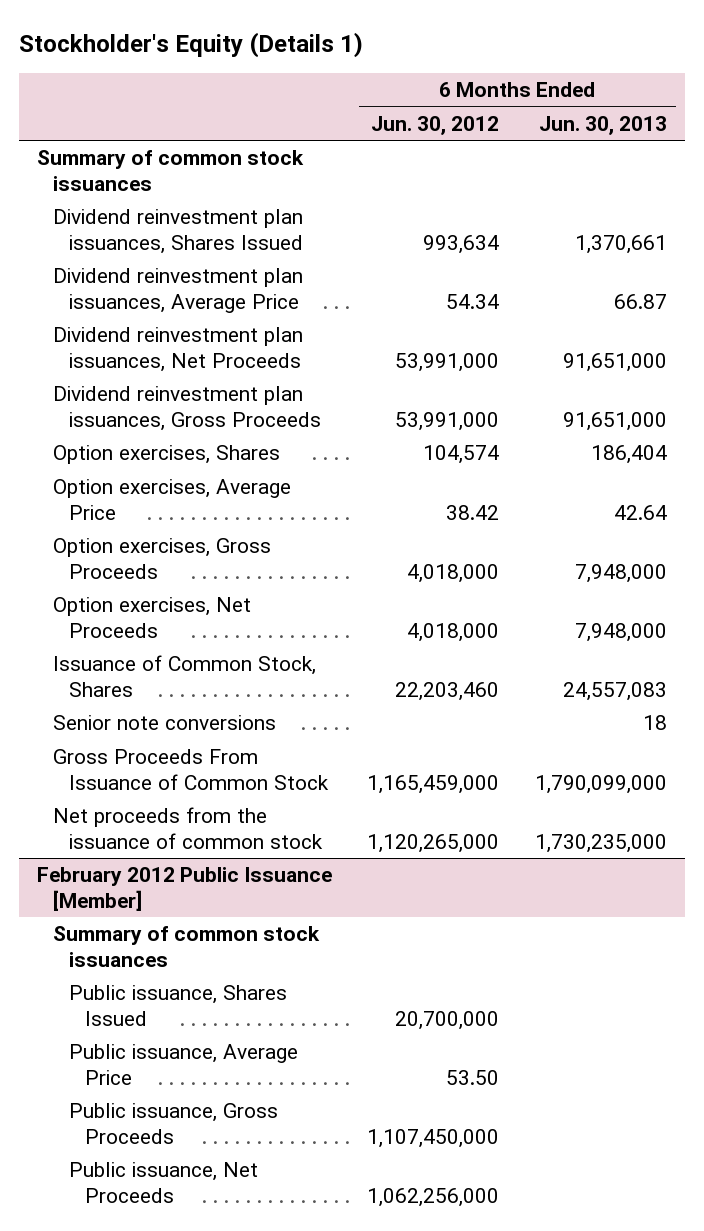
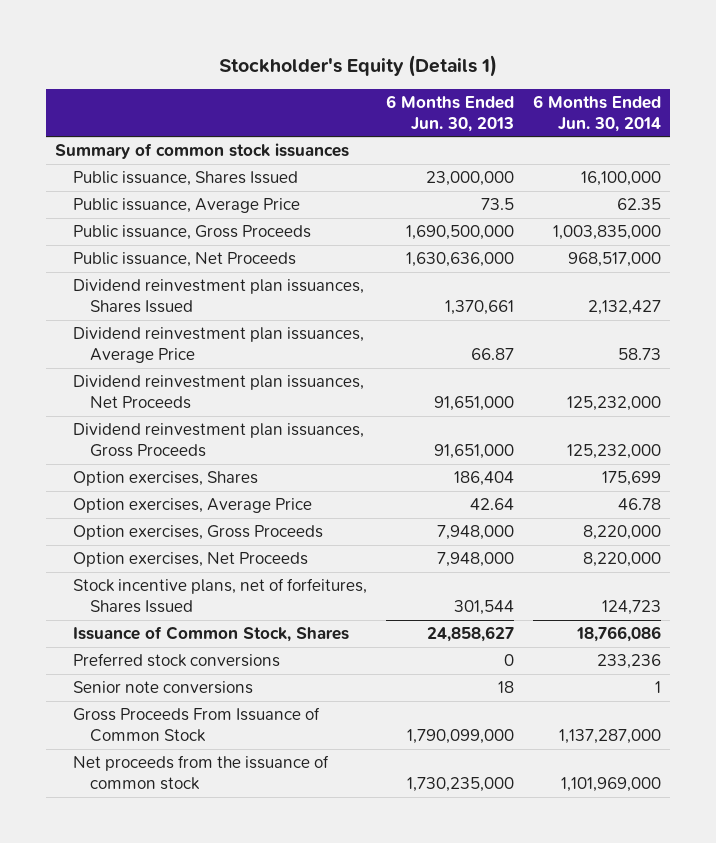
[371,116,500,136] Jun. 30, 2012 -> none
none -> [532,94,661,132] 6 Months Ended Jun. 30, 2014
none -> [72,170,298,186] Public issuance, Shares Issued
none -> [72,197,300,213] Public issuance, Average Price
none -> [72,224,311,240] Public issuance, Gross Proceeds
none -> [72,251,296,267] Public issuance, Net Proceeds
none -> [72,577,367,614] Stock incentive plans, net of forfeitures, Shares Issued
[563,681,668,701] 24,557,083 -> [426,625,514,642] 24,858,627
none -> [72,652,280,667] Preferred stock conversions
[36,867,332,911] February 2012 Public Issuance [Member] -> none
[52,926,320,967] Summary of common stock issuances -> none
[68,985,287,1026] Public issuance, Shares Issued -> none
[68,1044,298,1085] Public issuance, Average Price -> none
[68,1103,278,1144] Public issuance, Gross Proceeds -> none
[68,1162,258,1203] Public issuance, Net Proceeds -> none

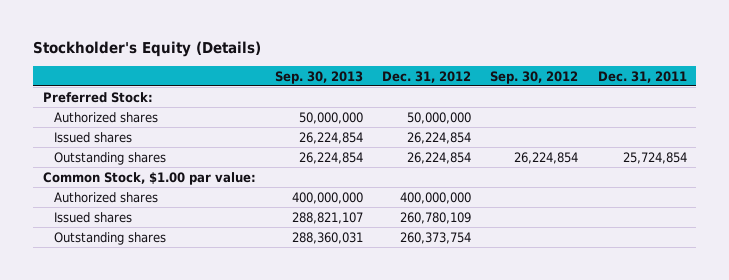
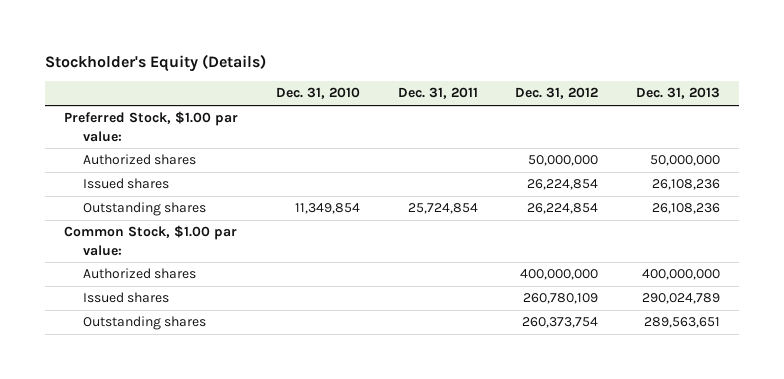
[274,70,363,84] Sep. 30, 2013 -> none
[490,70,579,84] Sep. 30, 2012 -> none
none -> [275,87,360,100] Dec. 31, 2010
none -> [636,87,721,100] Dec. 31, 2013
[42,91,153,103] Preferred Stock: -> [64,111,239,142] Preferred Stock, $1.00 par value:

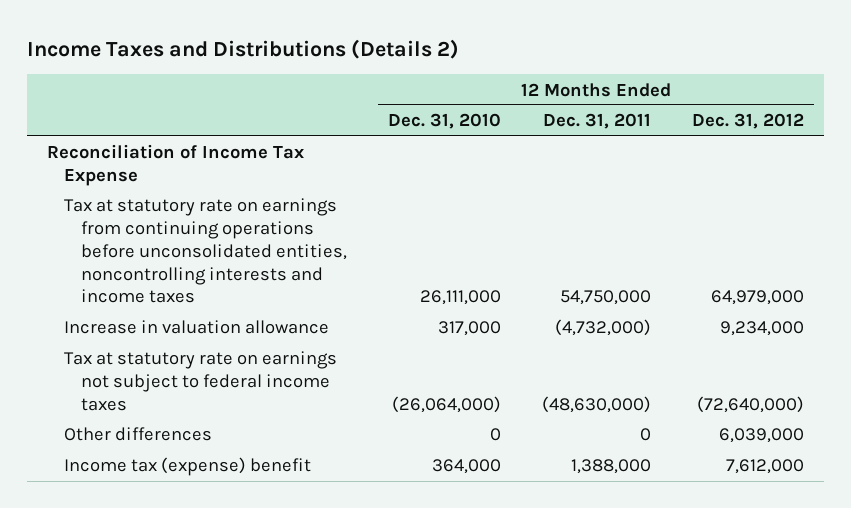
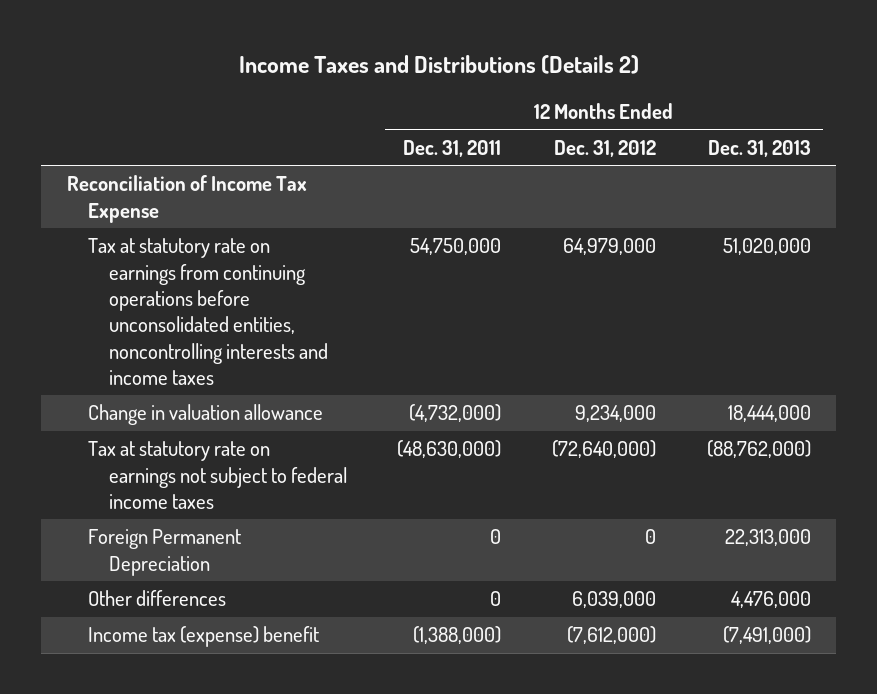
[387,113,501,130] Dec. 31, 2010 -> none
none -> [707,139,811,157] Dec. 31, 2013
[64,320,330,335] Increase in valuation allowance -> [87,404,323,426] Change in valuation allowance
none -> [87,529,241,576] Foreign Permanent Depreciation
[570,459,651,475] 1,388,000 -> [413,626,502,645] (1,388,000)
[725,459,804,475] 7,612,000 -> [567,626,657,645] (7,612,000)

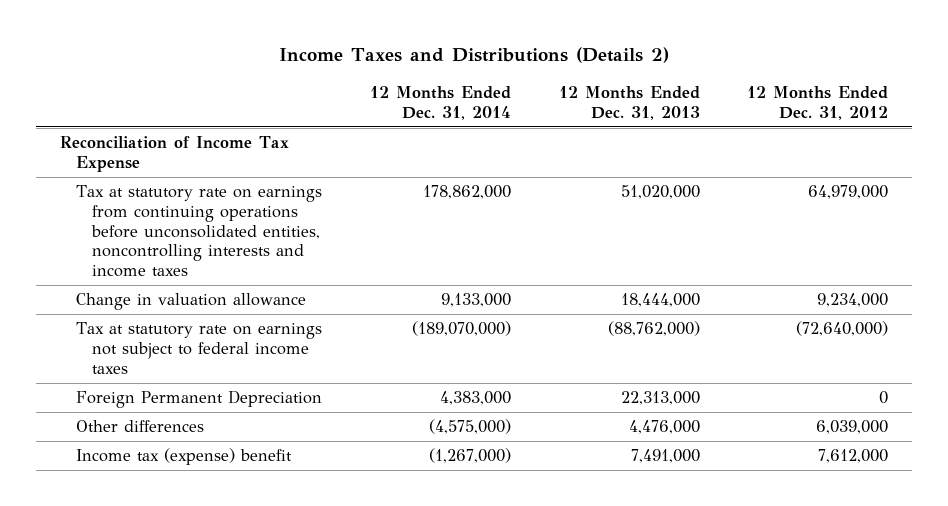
[403,139,502,157] Dec. 31, 2011 -> none
none -> [369,85,511,120] 12 Months Ended Dec. 31, 2014
[567,626,657,645] (7,612,000) -> [818,449,889,464] 7,612,000
[722,626,811,645] (7,491,000) -> [630,449,700,464] 7,491,000

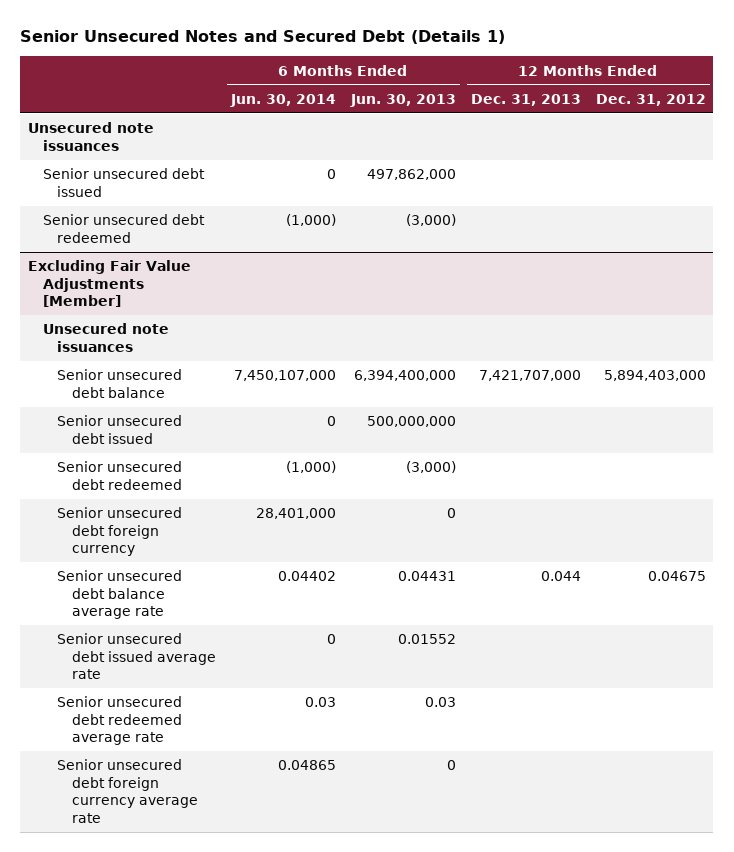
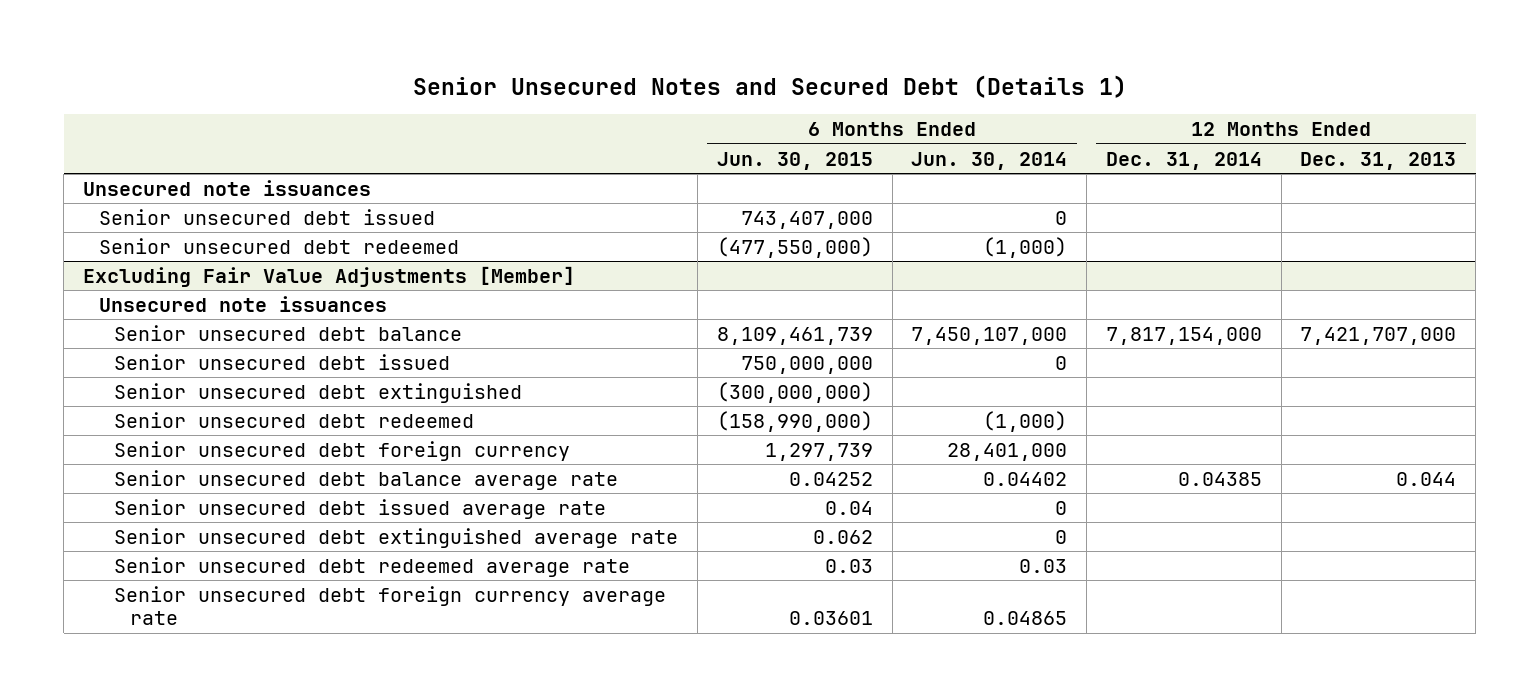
[349,93,456,107] Jun. 30, 2013 -> none
[595,93,706,106] Dec. 31, 2012 -> none
none -> [716,151,873,170] Jun. 30, 2015
none -> [1105,151,1262,170] Dec. 31, 2014
none -> [114,382,523,403] Senior unsecured debt extinguished
none -> [114,527,679,548] Senior unsecured debt extinguished average rate

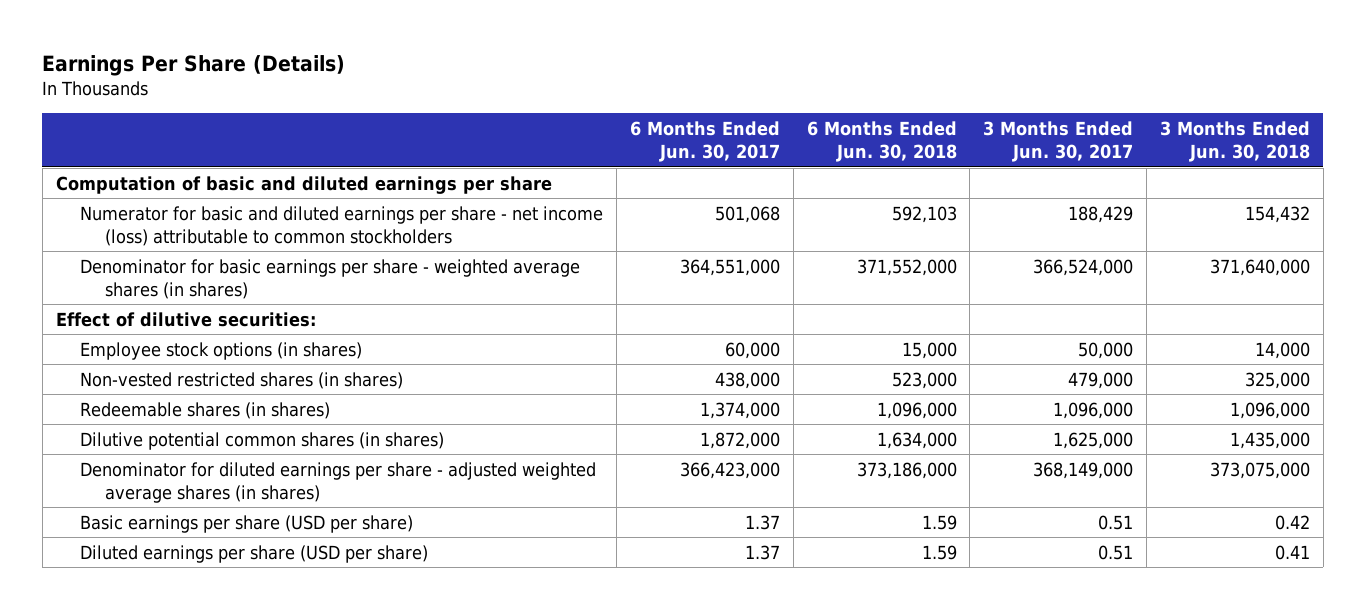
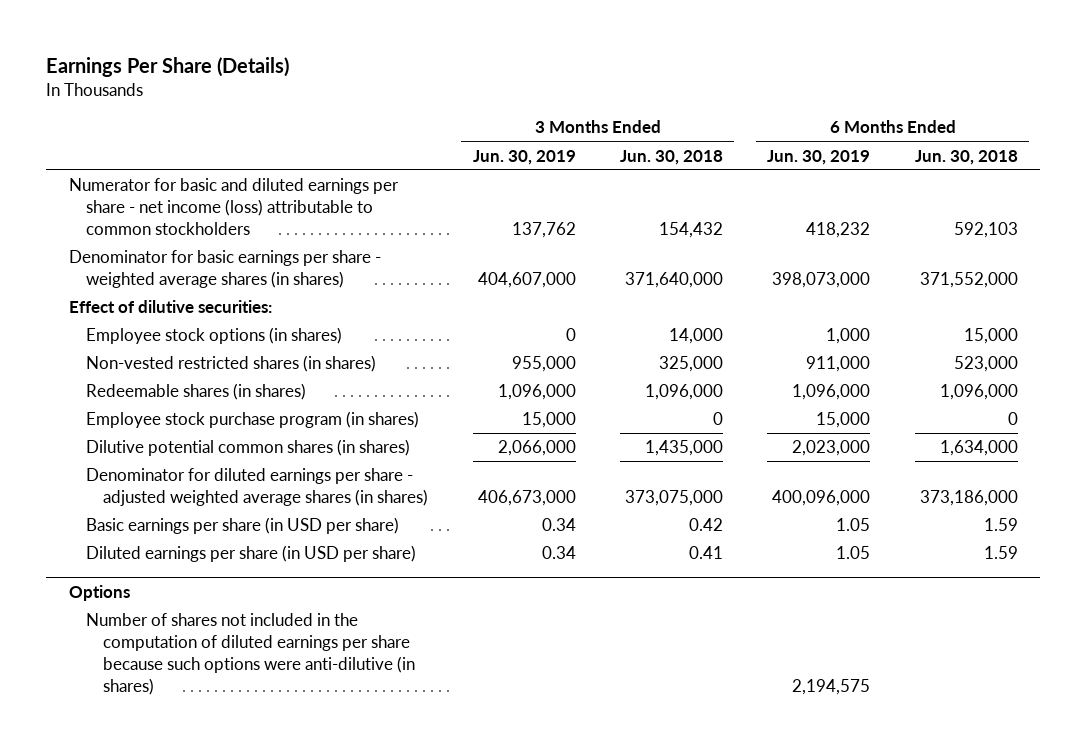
[629,120,780,163] 6 Months Ended Jun. 30, 2017 -> none
[983,120,1134,163] 3 Months Ended Jun. 30, 2017 -> none
none -> [472,149,576,165] Jun. 30, 2019
none -> [767,149,871,165] Jun. 30, 2019
[55,175,552,194] Computation of basic and diluted earnings per share -> none
none -> [85,411,419,429] Employee stock purchase program (in shares)
[80,514,414,533] Basic earnings per share (USD per share) -> [85,517,399,535] Basic earnings per share (in USD per share)
[80,544,429,563] Diluted earnings per share (USD per share) -> [85,545,416,563] Diluted earnings per share (in USD per share)
none -> [68,585,130,602] Options
none -> [85,613,416,696] Number of shares not included in the computation of diluted earnings per share because such options were anti-dilutive (in shares)

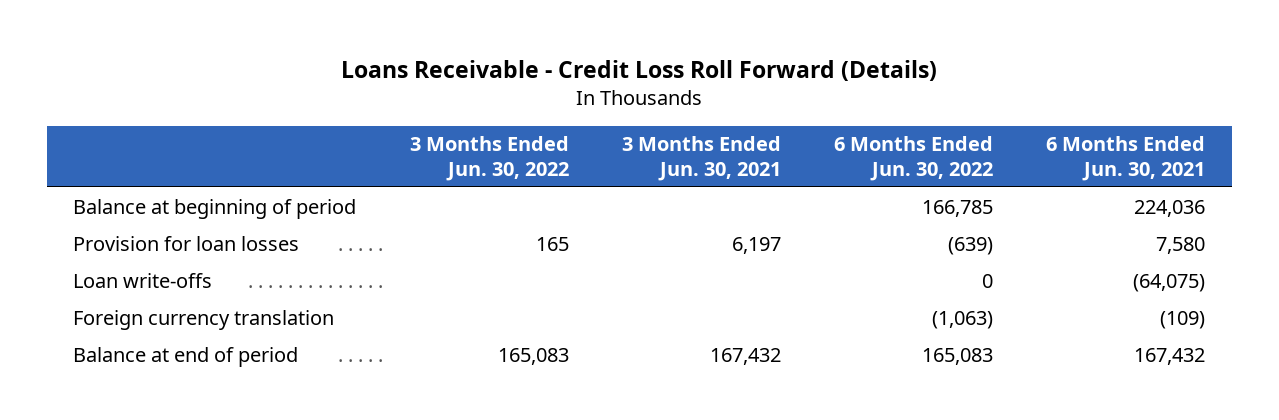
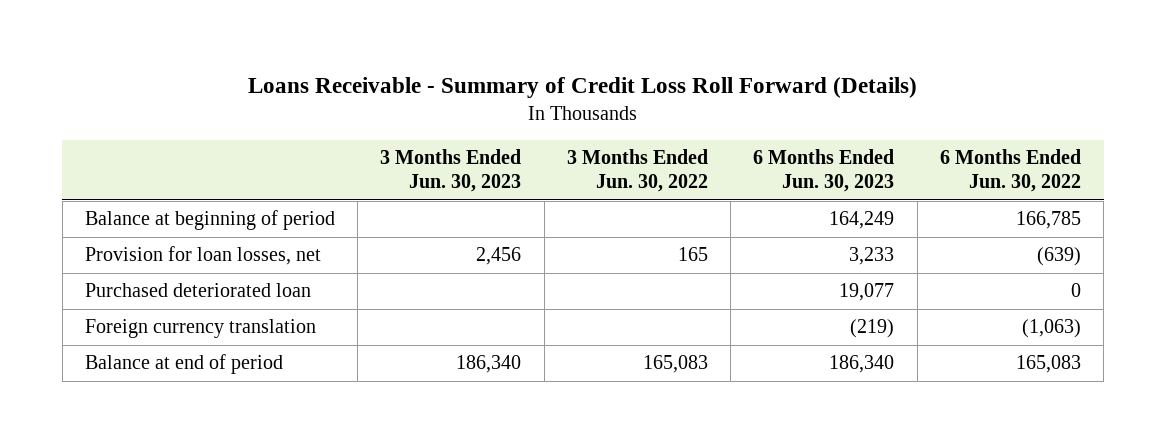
[341,60,938,82] Loans Receivable - Credit Loss Roll Forward (Details) -> [247,77,917,99] Loans Receivable - Summary of Credit Loss Roll Forward (Details)
[621,136,781,181] 3 Months Ended Jun. 30, 2021 -> none
[1046,136,1206,181] 6 Months Ended Jun. 30, 2021 -> none
none -> [380,148,522,193] 3 Months Ended Jun. 30, 2023
none -> [753,148,895,193] 6 Months Ended Jun. 30, 2023
[73,272,213,288] Loan write-offs -> none
[73,235,300,251] Provision for loan losses -> [85,246,322,266] Provision for loan losses, net
none -> [85,283,312,298] Purchased deteriorated loan

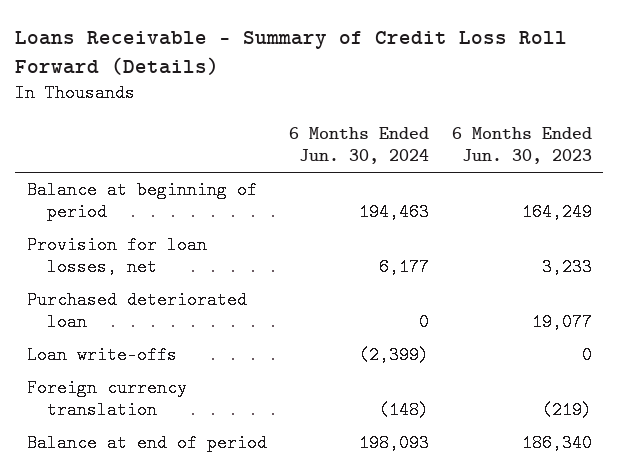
[380,148,522,193] 3 Months Ended Jun. 30, 2023 -> none
[566,148,708,193] 3 Months Ended Jun. 30, 2022 -> none
[939,148,1081,193] 6 Months Ended Jun. 30, 2022 -> none
none -> [289,127,430,165] 6 Months Ended Jun. 30, 2024
none -> [26,346,177,365] Loan write-offs

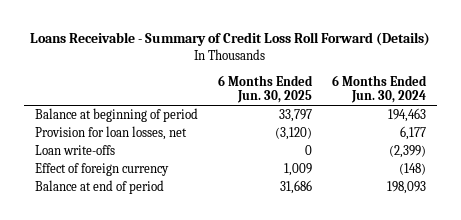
[452,127,593,165] 6 Months Ended Jun. 30, 2023 -> none
none -> [217,74,313,104] 6 Months Ended Jun. 30, 2025
[26,291,247,332] Purchased deteriorated loan -> none
[26,379,187,420] Foreign currency translation -> [34,163,169,177] Effect of foreign currency

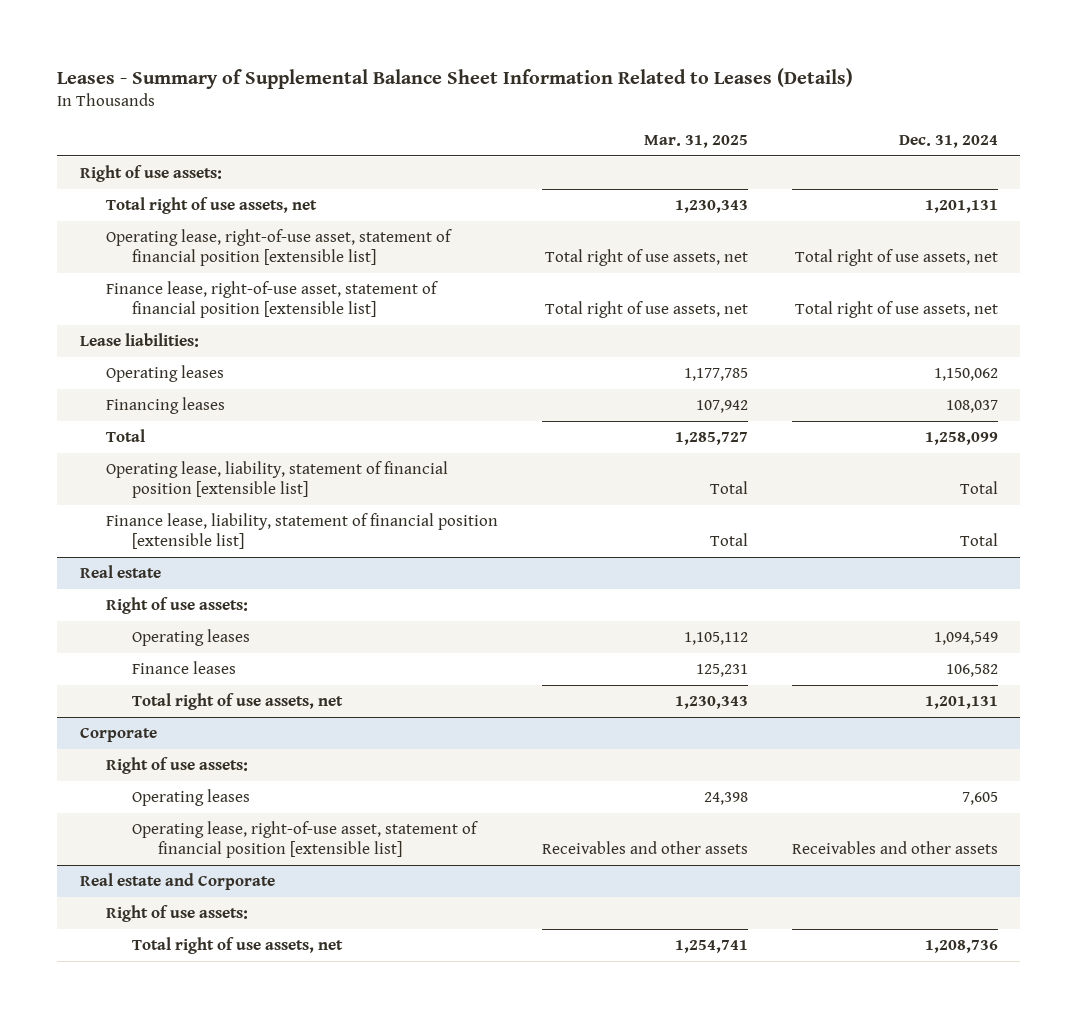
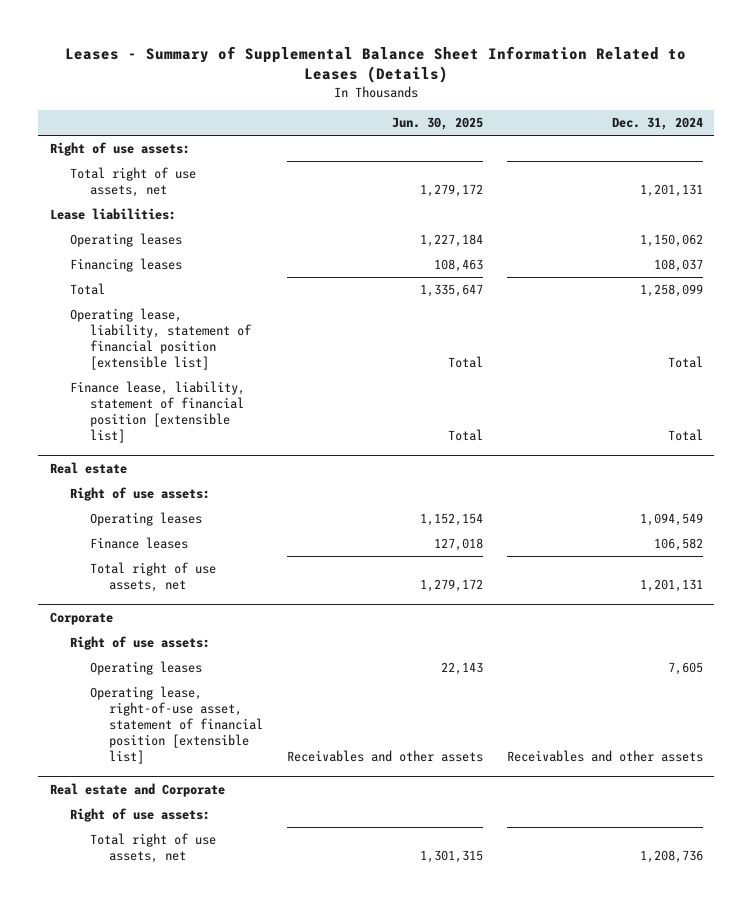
[643,134,748,148] Mar. 31, 2025 -> none
none -> [391,117,483,131] Jun. 30, 2025
[105,229,452,267] Operating lease, right-of-use asset, statement of financial position [extensible list] -> none
[105,281,438,319] Finance lease, right-of-use asset, statement of financial position [extensible list] -> none

